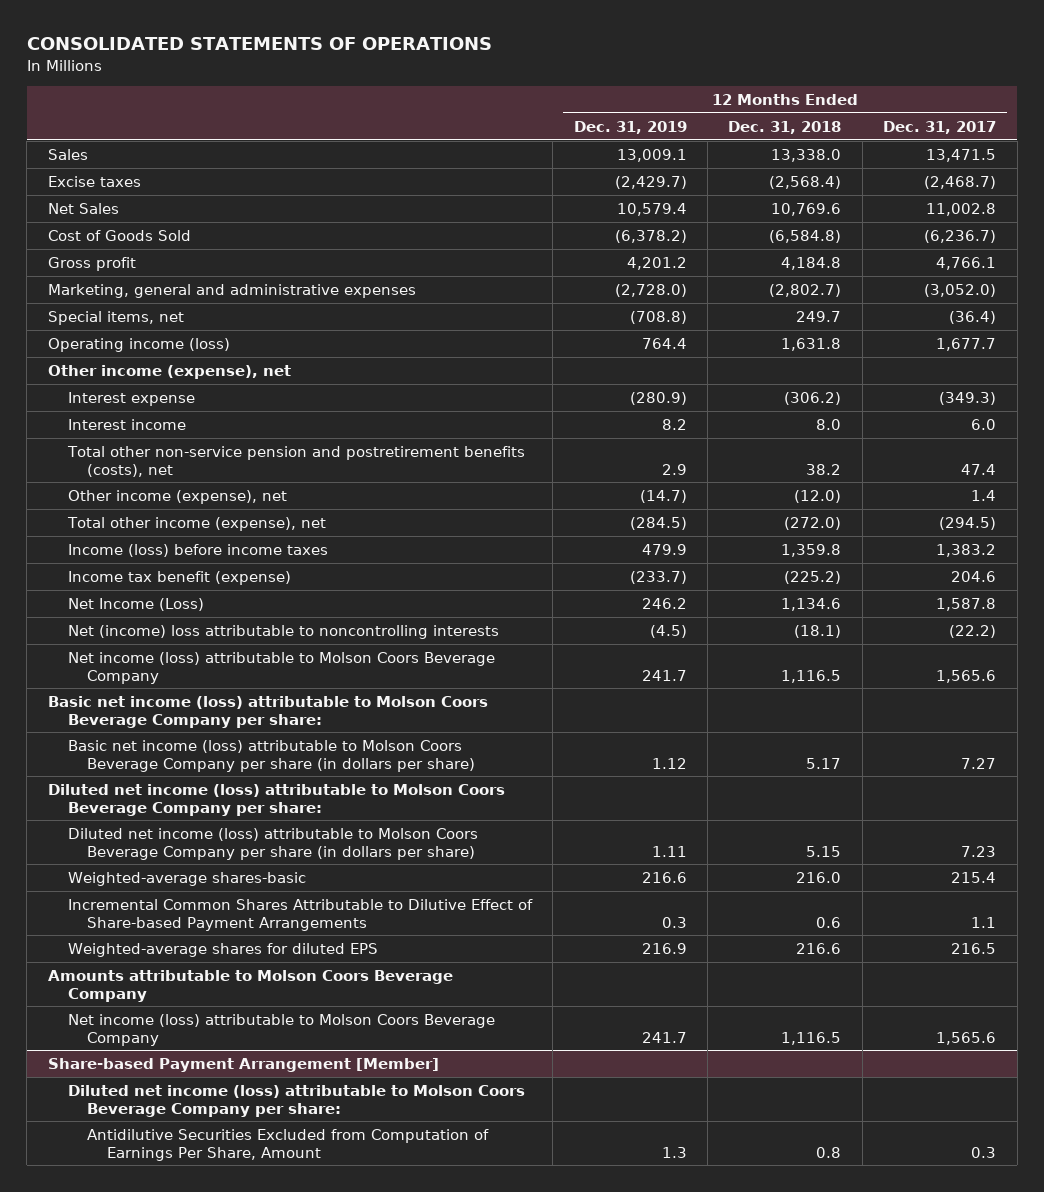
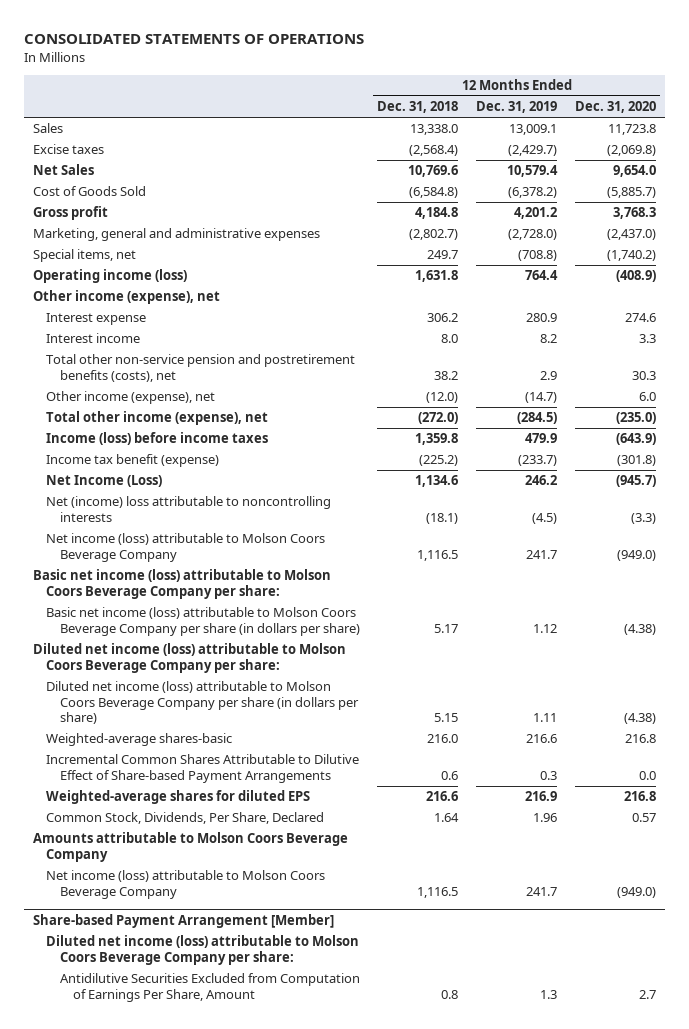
[883,120,997,134] Dec. 31, 2017 -> none
none -> [574,101,656,114] Dec. 31, 2020
[629,391,687,405] (280.9) -> [526,313,558,323] 280.9
[784,391,842,405] (306.2) -> [427,313,459,323] 306.2
none -> [46,812,325,825] Common Stock, Dividends, Per Share, Declared

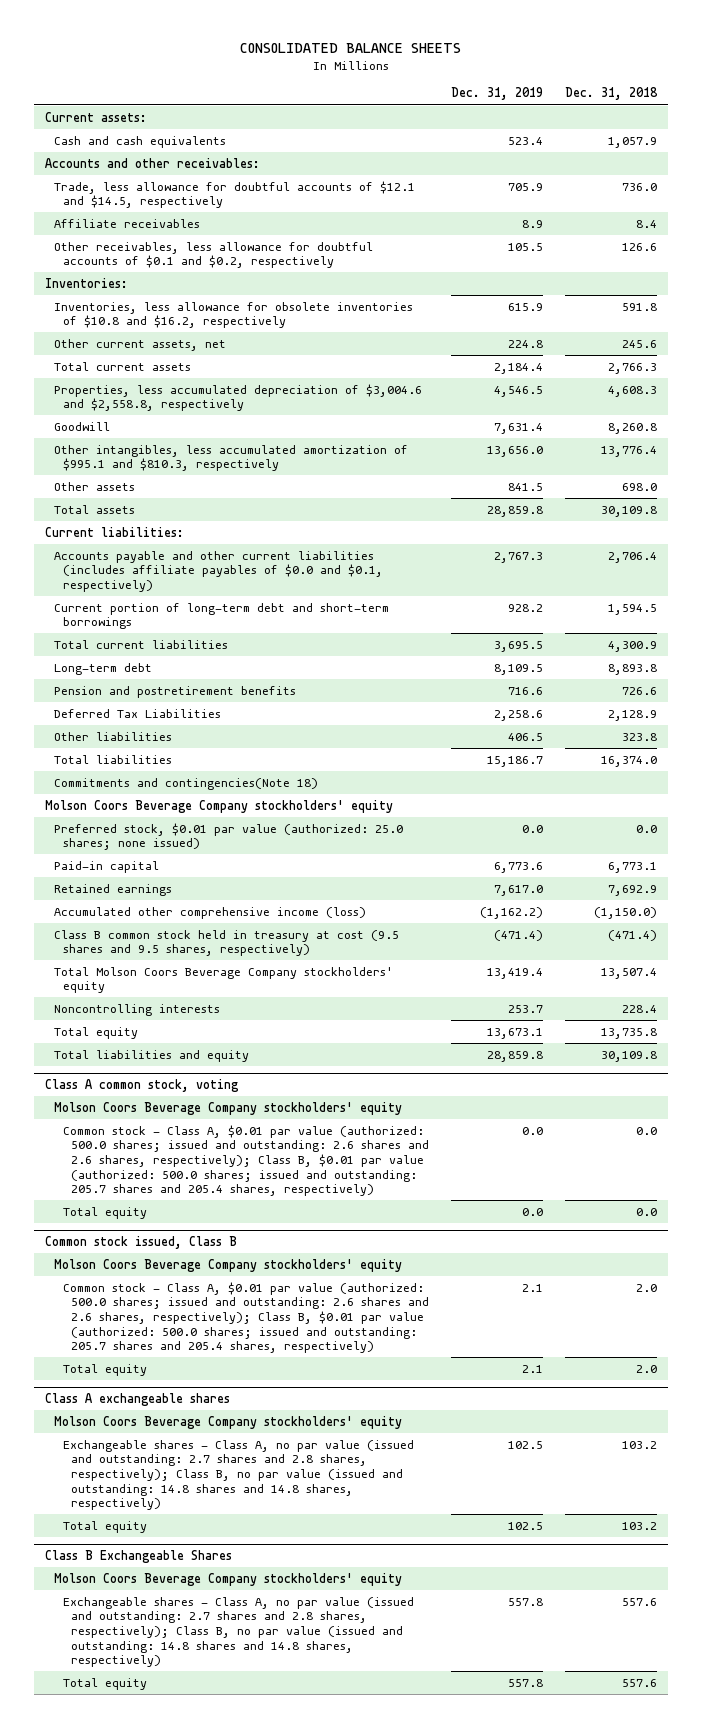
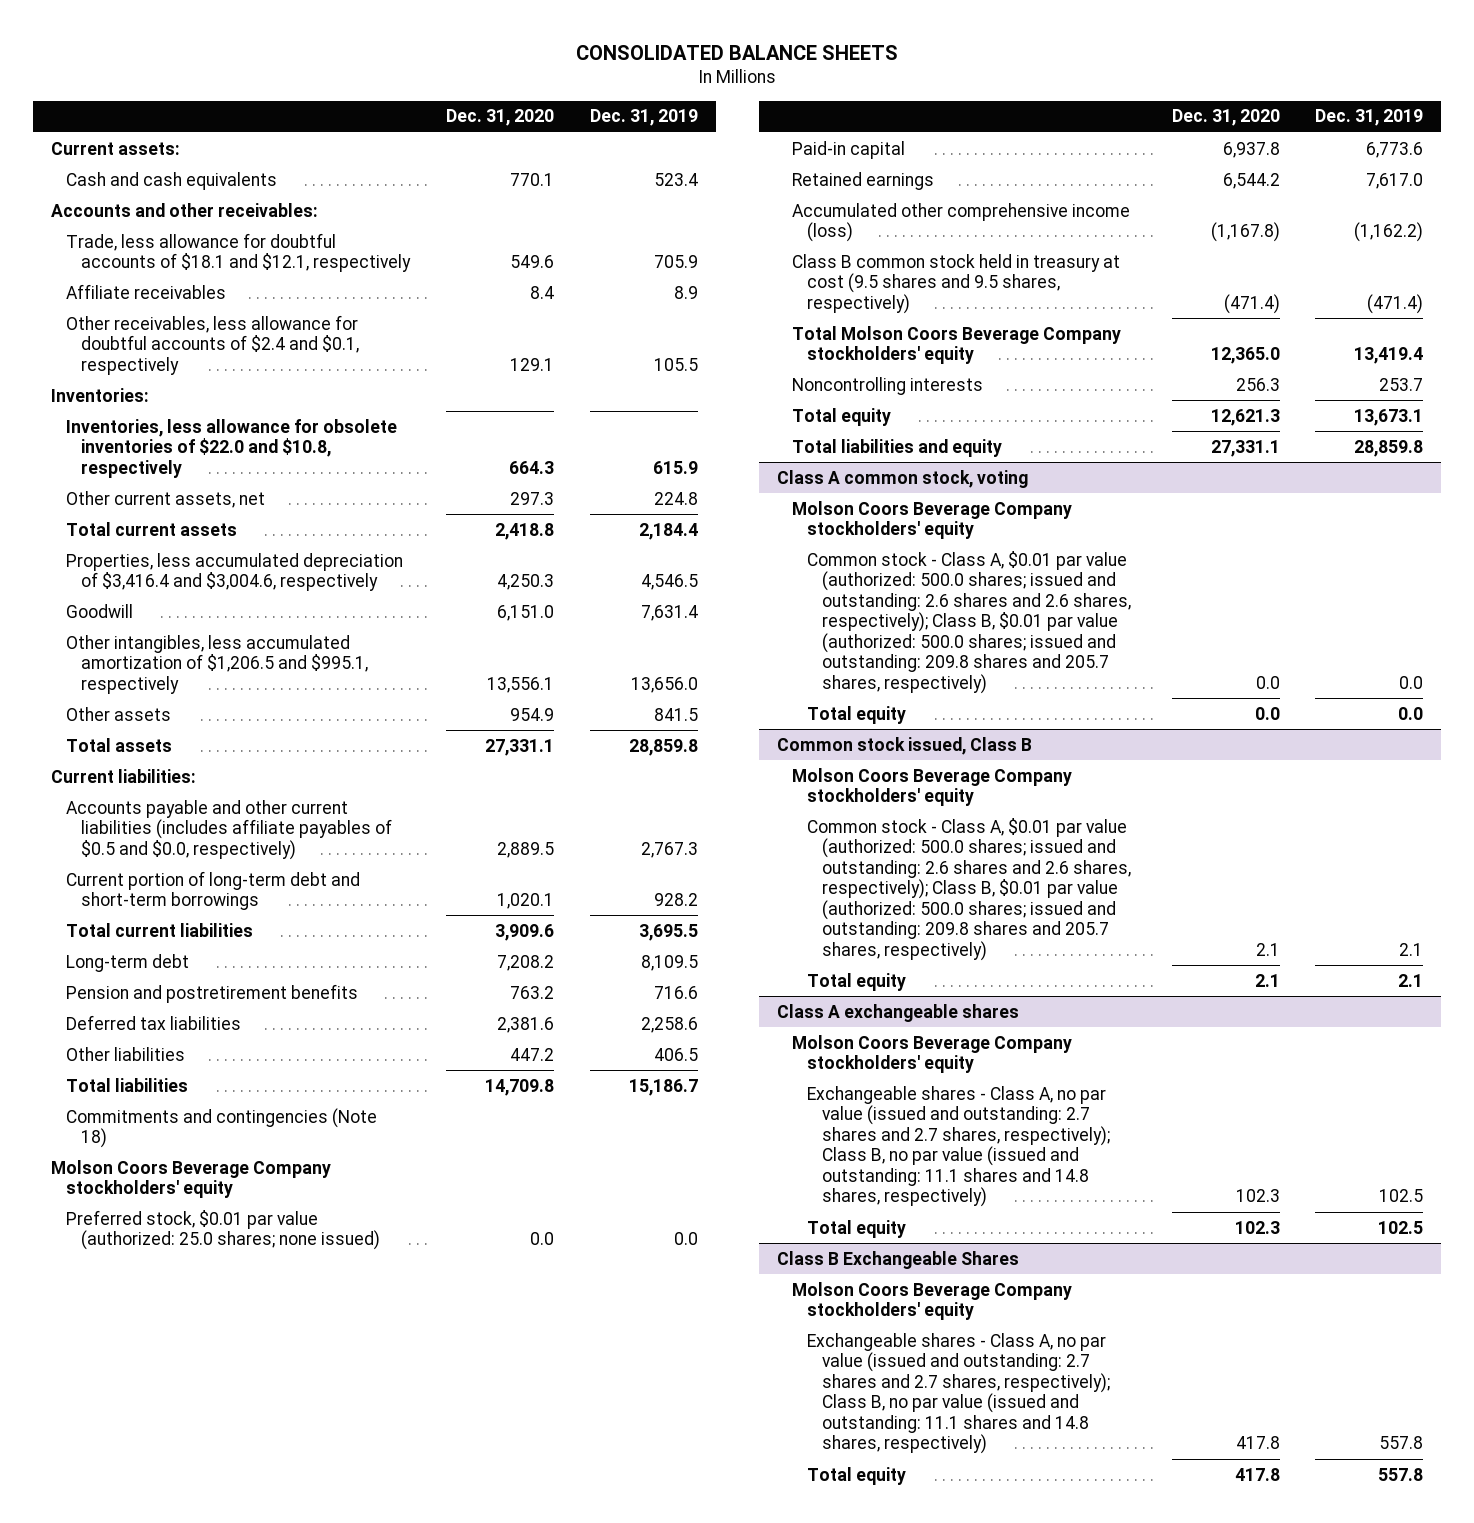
[565,87,659,101] Dec. 31, 2018 -> none
none -> [446,109,555,127] Dec. 31, 2020
[53,180,415,209] Trade, less allowance for doubtful accounts of $12.1 and $14.5, respectively -> [66,232,412,273] Trade, less allowance for doubtful accounts of $18.1 and $12.1, respectively
[53,241,373,269] Other receivables, less allowance for doubtful accounts of $0.1 and $0.2, respectively -> [66,314,360,375] Other receivables, less allowance for doubtful accounts of $2.4 and $0.1, respectively
[53,301,413,329] Inventories, less allowance for obsolete inventories of $10.8 and $16.2, respectively -> [66,418,398,478] Inventories, less allowance for obsolete inventories of $22.0 and $10.8, respectively
[53,383,422,412] Properties, less accumulated depreciation of $3,004.6 and $2,558.8, respectively -> [66,552,404,592] Properties, less accumulated depreciation of $3,416.4 and $3,004.6, respectively
[53,444,408,472] Other intangibles, less accumulated amortization of $995.1 and $810.3, respectively -> [66,634,369,694] Other intangibles, less accumulated amortization of $1,206.5 and $995.1, respectively
[53,550,383,592] Accounts payable and other current liabilities (includes affiliate payables of $0.0 and $0.1, respectively) -> [66,799,393,860] Accounts payable and other current liabilities (includes affiliate payables of $0.5 and $0.0, respectively)
[53,708,221,718] Deferred Tax Liabilities -> [66,1014,242,1030] Deferred tax liabilities
[53,777,318,790] Commitments and contingencies(Note 18) -> [66,1107,378,1149] Commitments and contingencies (Note 18)
[62,1124,430,1197] Common stock - Class A, $0.01 par value (authorized: 500.0 shares; issued and outstanding: 2.6 shares and 2.6 shares, respectively); Class B, $0.01 par value (authorized: 500.0 shares; issued and outstanding: 205.7 shares and 205.4 shares, respectively) -> [807,550,1132,694] Common stock - Class A, $0.01 par value (authorized: 500.0 shares; issued and outstanding: 2.6 shares and 2.6 shares, respectively); Class B, $0.01 par value (authorized: 500.0 shares; issued and outstanding: 209.8 shares and 205.7 shares, respectively)
[62,1281,430,1354] Common stock - Class A, $0.01 par value (authorized: 500.0 shares; issued and outstanding: 2.6 shares and 2.6 shares, respectively); Class B, $0.01 par value (authorized: 500.0 shares; issued and outstanding: 205.7 shares and 205.4 shares, respectively) -> [807,817,1132,961] Common stock - Class A, $0.01 par value (authorized: 500.0 shares; issued and outstanding: 2.6 shares and 2.6 shares, respectively); Class B, $0.01 par value (authorized: 500.0 shares; issued and outstanding: 209.8 shares and 205.7 shares, respectively)
[62,1439,414,1511] Exchangeable shares - Class A, no par value (issued and outstanding: 2.7 shares and 2.8 shares, respectively); Class B, no par value (issued and outstanding: 14.8 shares and 14.8 shares, respectively) -> [807,1085,1111,1208] Exchangeable shares - Class A, no par value (issued and outstanding: 2.7 shares and 2.7 shares, respectively); Class B, no par value (issued and outstanding: 11.1 shares and 14.8 shares, respectively)
[62,1596,414,1668] Exchangeable shares - Class A, no par value (issued and outstanding: 2.7 shares and 2.8 shares, respectively); Class B, no par value (issued and outstanding: 14.8 shares and 14.8 shares, respectively) -> [807,1332,1111,1455] Exchangeable shares - Class A, no par value (issued and outstanding: 2.7 shares and 2.7 shares, respectively); Class B, no par value (issued and outstanding: 11.1 shares and 14.8 shares, respectively)

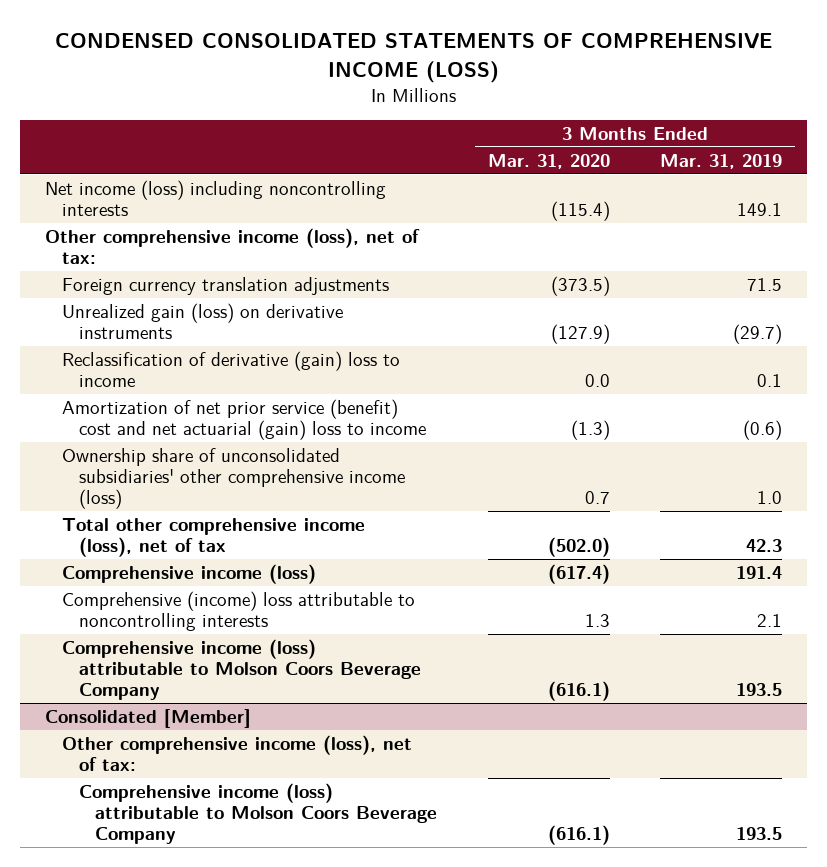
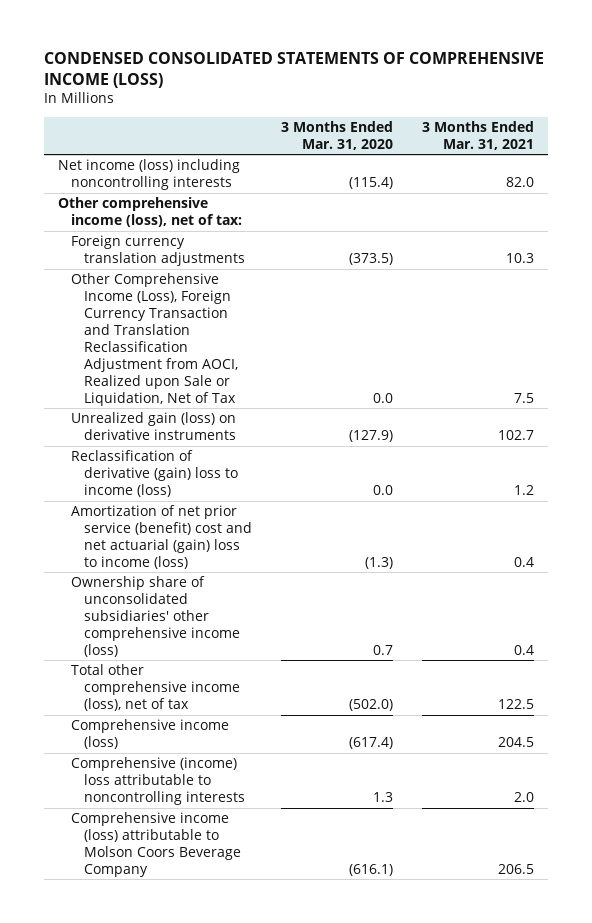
[660,153,783,169] Mar. 31, 2019 -> none
none -> [421,120,534,150] 3 Months Ended Mar. 31, 2021
none -> [71,273,238,406] Other Comprehensive Income (Loss), Foreign Currency Transaction and Translation Reclassification Adjustment from AOCI, Realized upon Sale or Liquidation, Net of Tax
[61,350,400,388] Reclassification of derivative (gain) loss to income -> [71,450,238,497] Reclassification of derivative (gain) loss to income (loss)
[61,398,426,441] Amortization of net prior service (benefit) cost and net actuarial (gain) loss to income -> [71,505,252,569] Amortization of net prior service (benefit) cost and net actuarial (gain) loss to income (loss)
[45,708,252,728] Consolidated [Member] -> none
[61,734,412,772] Other comprehensive income (loss), net of tax: -> none
[78,782,438,845] Comprehensive income (loss) attributable to Molson Coors Beverage Company -> none

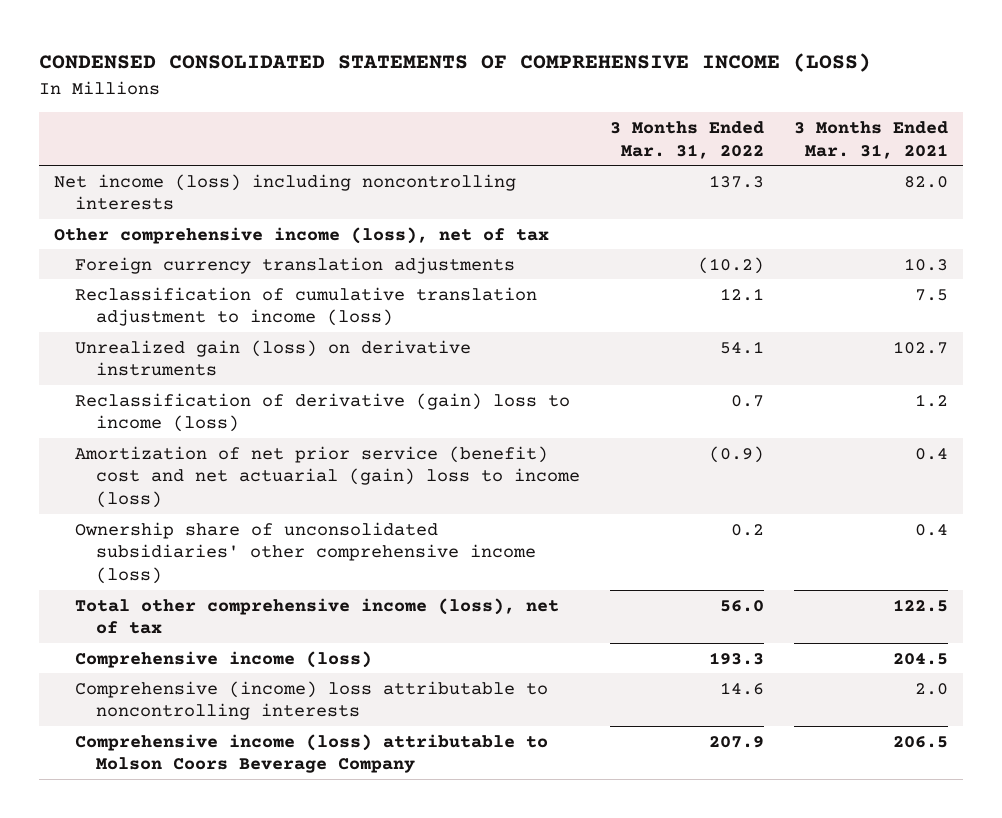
[280,120,393,150] 3 Months Ended Mar. 31, 2020 -> none
none -> [609,120,764,159] 3 Months Ended Mar. 31, 2022
[58,197,243,228] Other comprehensive income (loss), net of tax: -> [54,226,550,244] Other comprehensive income (loss), net of tax
[71,273,238,406] Other Comprehensive Income (Loss), Foreign Currency Transaction and Translation Reclassification Adjustment from AOCI, Realized upon Sale or Liquidation, Net of Tax -> none
none -> [75,286,538,327] Reclassification of cumulative translation adjustment to income (loss)

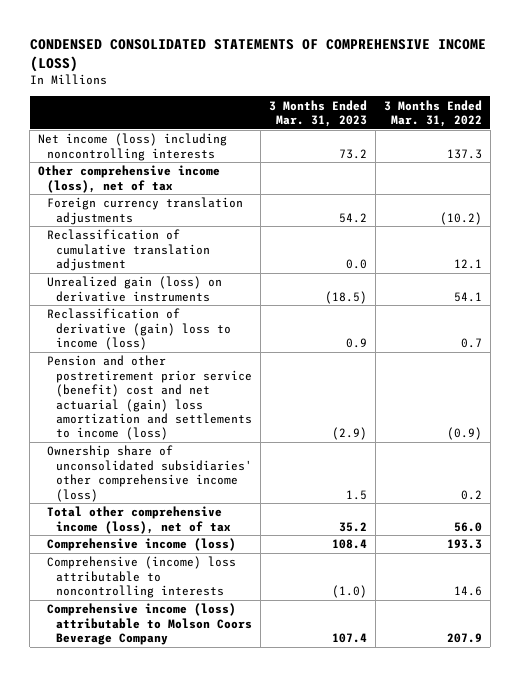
[793,120,948,159] 3 Months Ended Mar. 31, 2021 -> none
none -> [268,99,367,127] 3 Months Ended Mar. 31, 2023
[75,286,538,327] Reclassification of cumulative translation adjustment to income (loss) -> [47,229,211,272] Reclassification of cumulative translation adjustment
[75,445,580,509] Amortization of net prior service (benefit) cost and net actuarial (gain) loss to income (loss) -> [47,355,253,441] Pension and other postretirement prior service (benefit) cost and net actuarial (gain) loss amortization and settlements to income (loss)

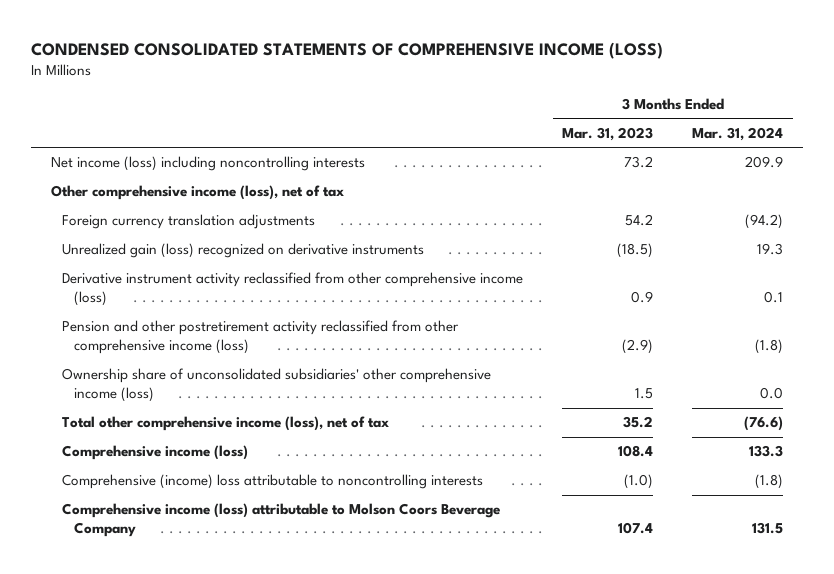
[383,99,482,127] 3 Months Ended Mar. 31, 2022 -> none
none -> [692,127,784,142] Mar. 31, 2024
[47,229,211,272] Reclassification of cumulative translation adjustment -> none
[47,355,253,441] Pension and other postretirement prior service (benefit) cost and net actuarial (gain) loss amortization and settlements to income (loss) -> none
[47,276,223,302] Unrealized gain (loss) on derivative instruments -> [62,243,425,259] Unrealized gain (loss) recognized on derivative instruments
[47,308,232,351] Reclassification of derivative (gain) loss to income (loss) -> [62,272,524,307] Derivative instrument activity reclassified from other comprehensive income (loss)
none -> [62,320,460,355] Pension and other postretirement activity reclassified from other comprehensive income (loss)

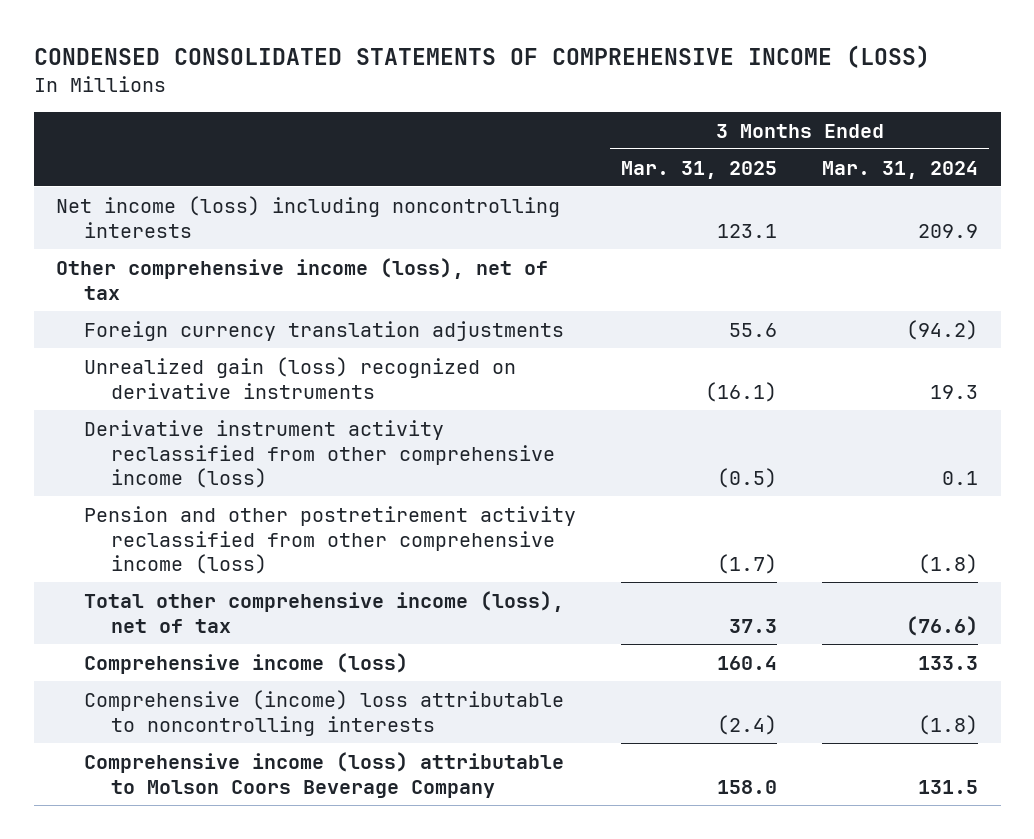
[562,127,654,142] Mar. 31, 2023 -> none
none -> [620,160,777,179] Mar. 31, 2025
[62,368,492,403] Ownership share of unconsolidated subsidiaries' other comprehensive income (loss) -> none

